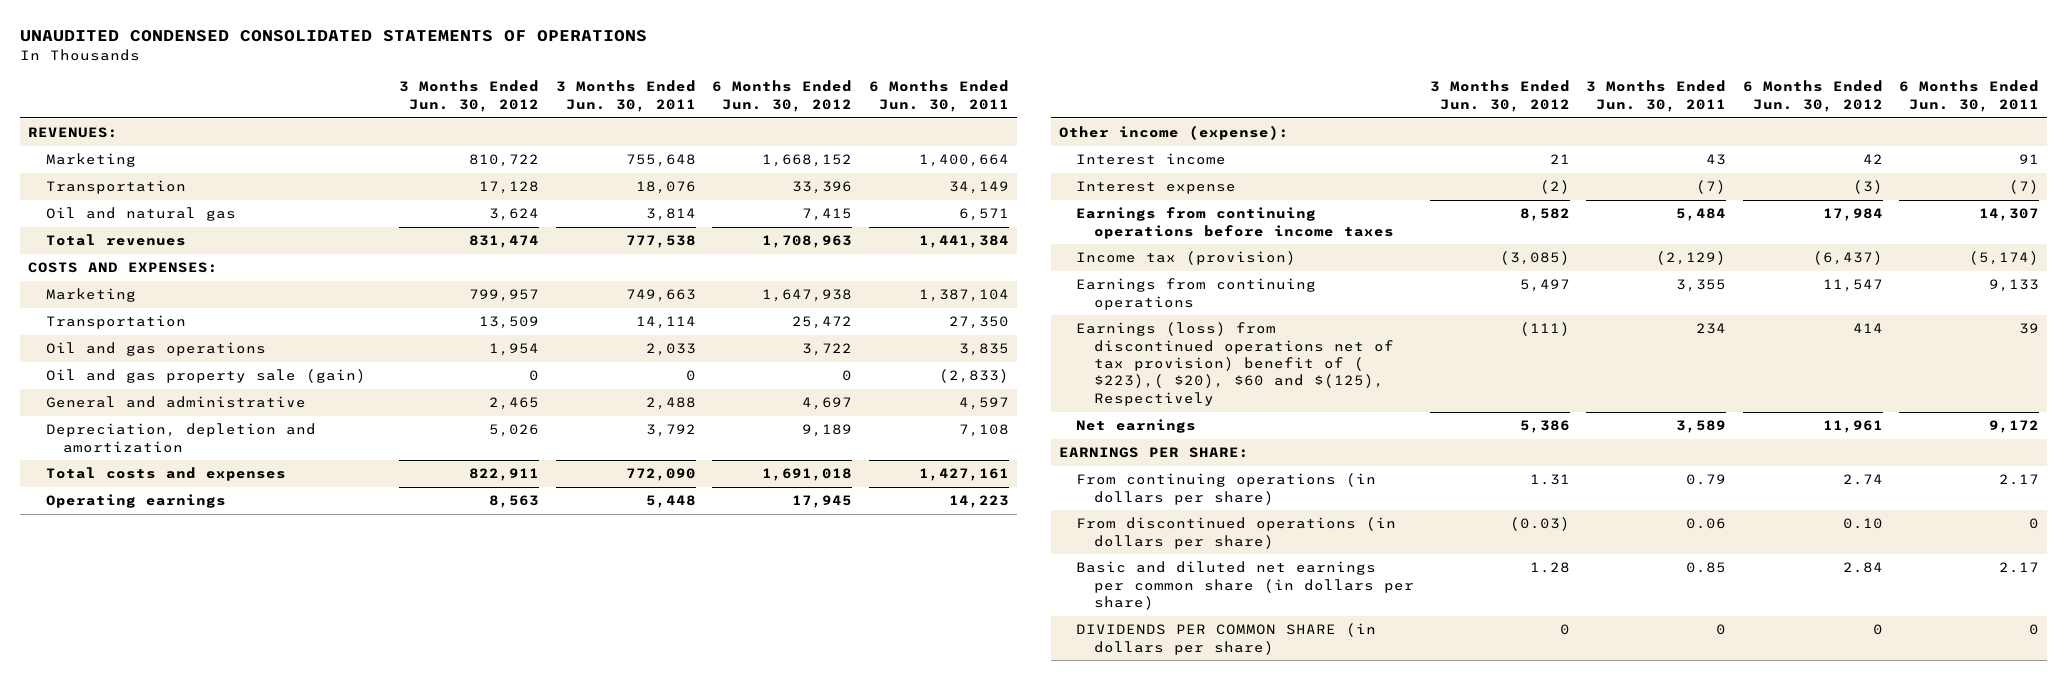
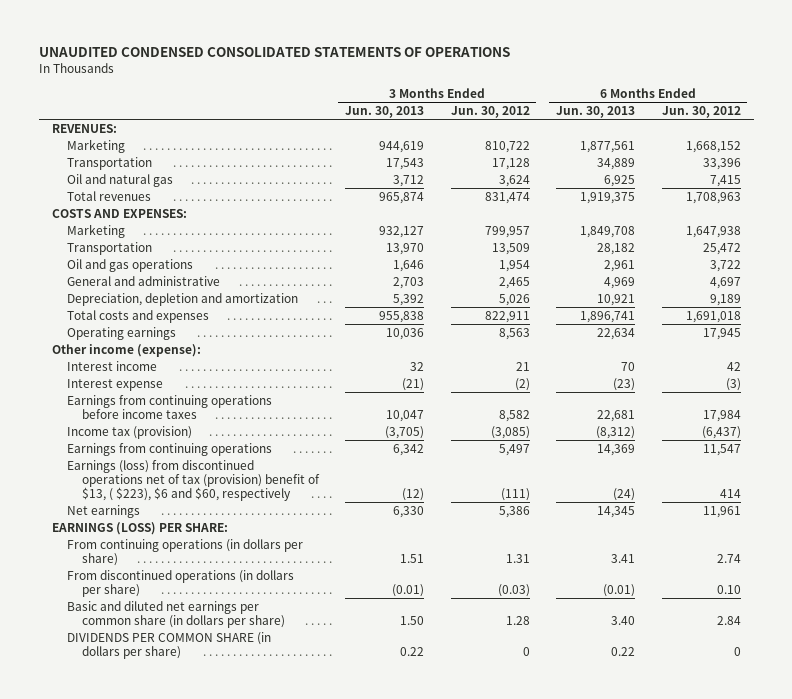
[555,80,696,112] 3 Months Ended Jun. 30, 2011 -> none
[868,80,1009,112] 6 Months Ended Jun. 30, 2011 -> none
none -> [345,106,425,119] Jun. 30, 2013
none -> [556,106,636,119] Jun. 30, 2013
[45,369,366,384] Oil and gas property sale (gain) -> none
[1076,322,1394,406] Earnings (loss) from discontinued operations net of tax provision) benefit of ( $223),( $20), $60 and $(125), Respectively -> [66,459,320,502] Earnings (loss) from discontinued operations net of tax (provision) benefit of $13, ( $223), $6 and $60, respectively
[1058,447,1249,459] EARNINGS PER SHARE: -> [51,521,228,535] EARNINGS (LOSS) PER SHARE:

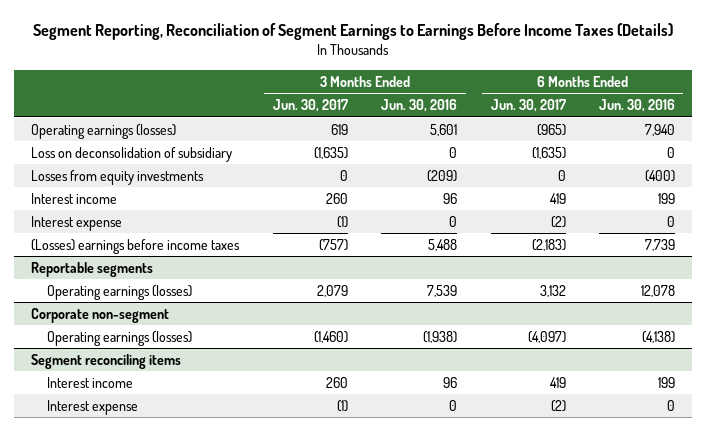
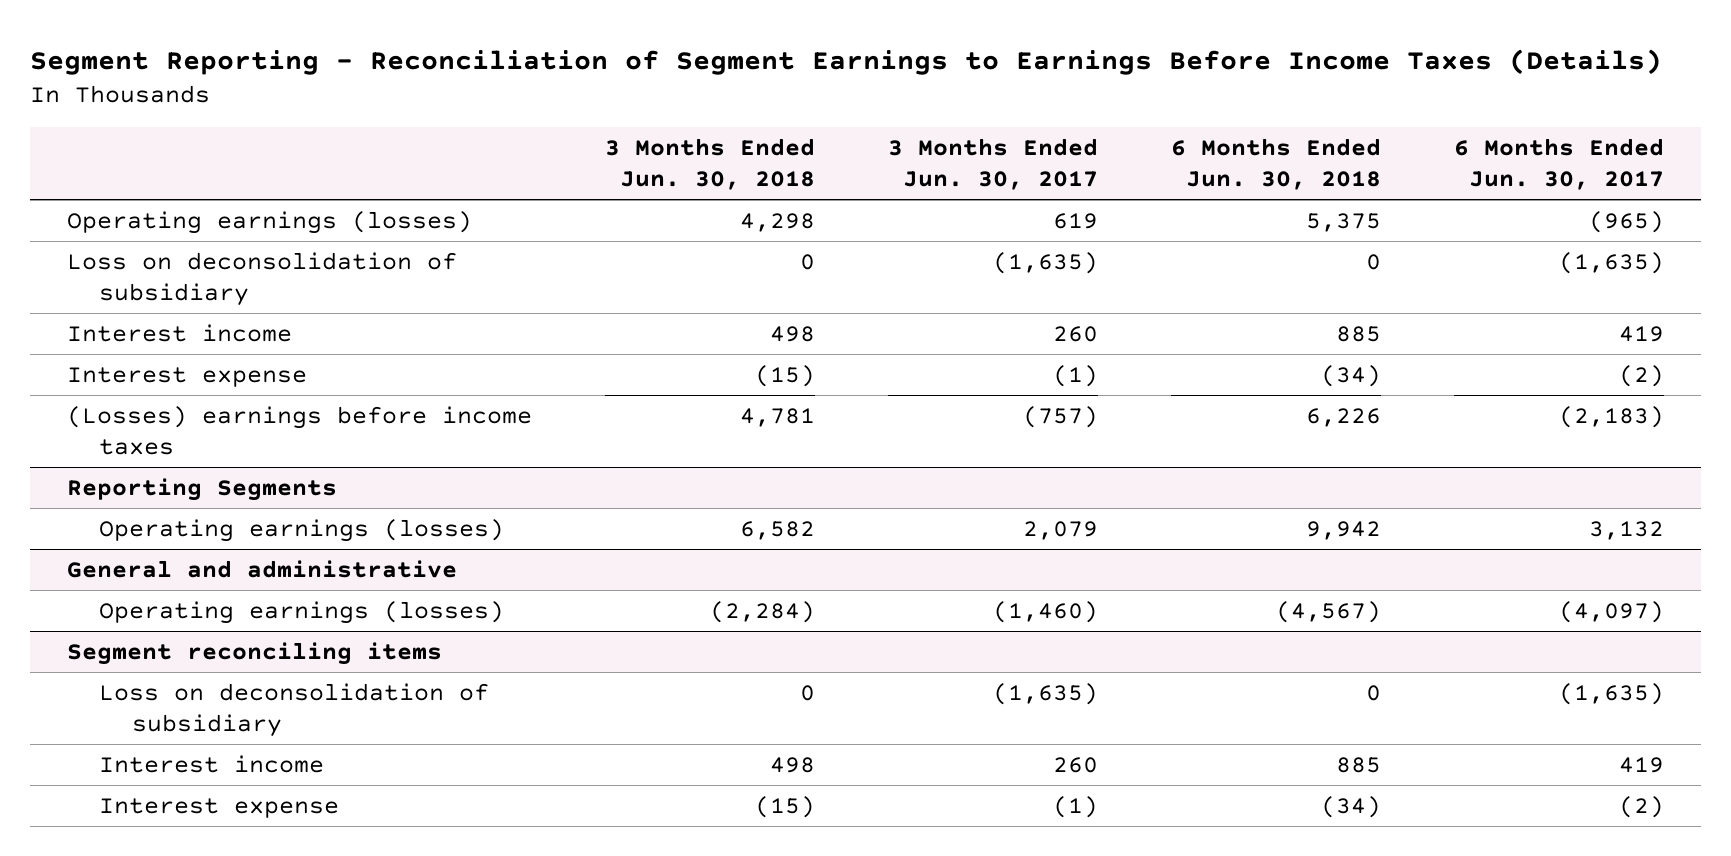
[33,23,674,41] Segment Reporting, Reconciliation of Segment Earnings to Earnings Before Income Taxes (Details) -> [30,48,1663,75] Segment Reporting - Reconciliation of Segment Earnings to Earnings Before Income Taxes (Details)
[381,98,458,112] Jun. 30, 2016 -> none
[599,98,676,112] Jun. 30, 2016 -> none
none -> [604,138,815,190] 3 Months Ended Jun. 30, 2018
none -> [1171,138,1382,190] 6 Months Ended Jun. 30, 2018
[31,169,205,185] Losses from equity investments -> none
[31,261,154,277] Reportable segments -> [66,477,337,501] Reporting Segments
[31,307,170,323] Corporate non-segment -> [66,559,457,578] General and administrative
none -> [99,682,490,737] Loss on deconsolidation of subsidiary

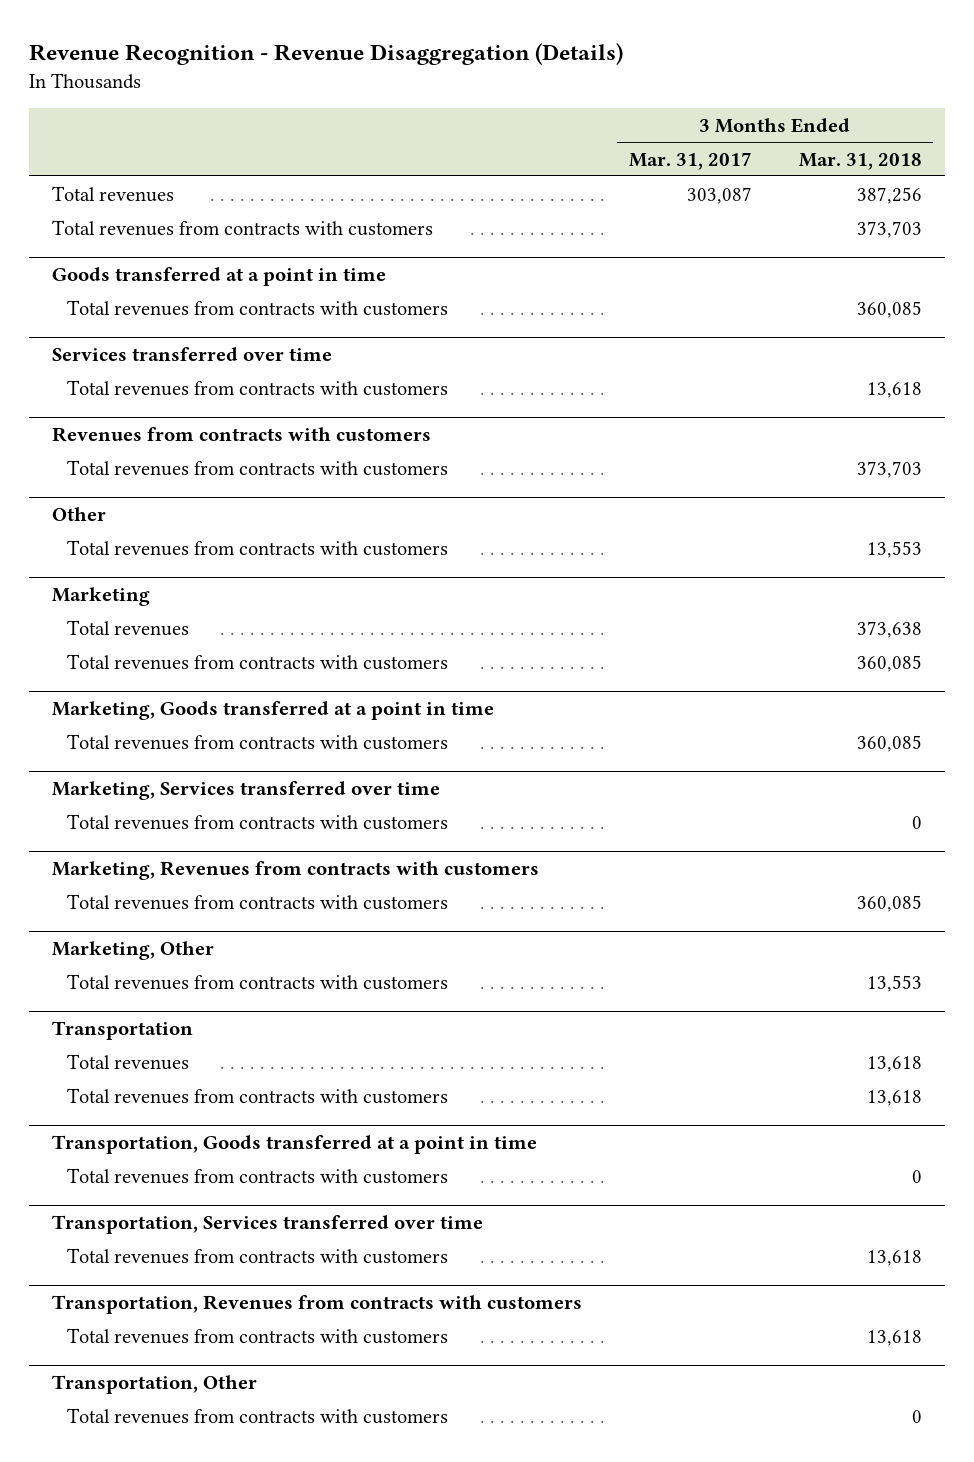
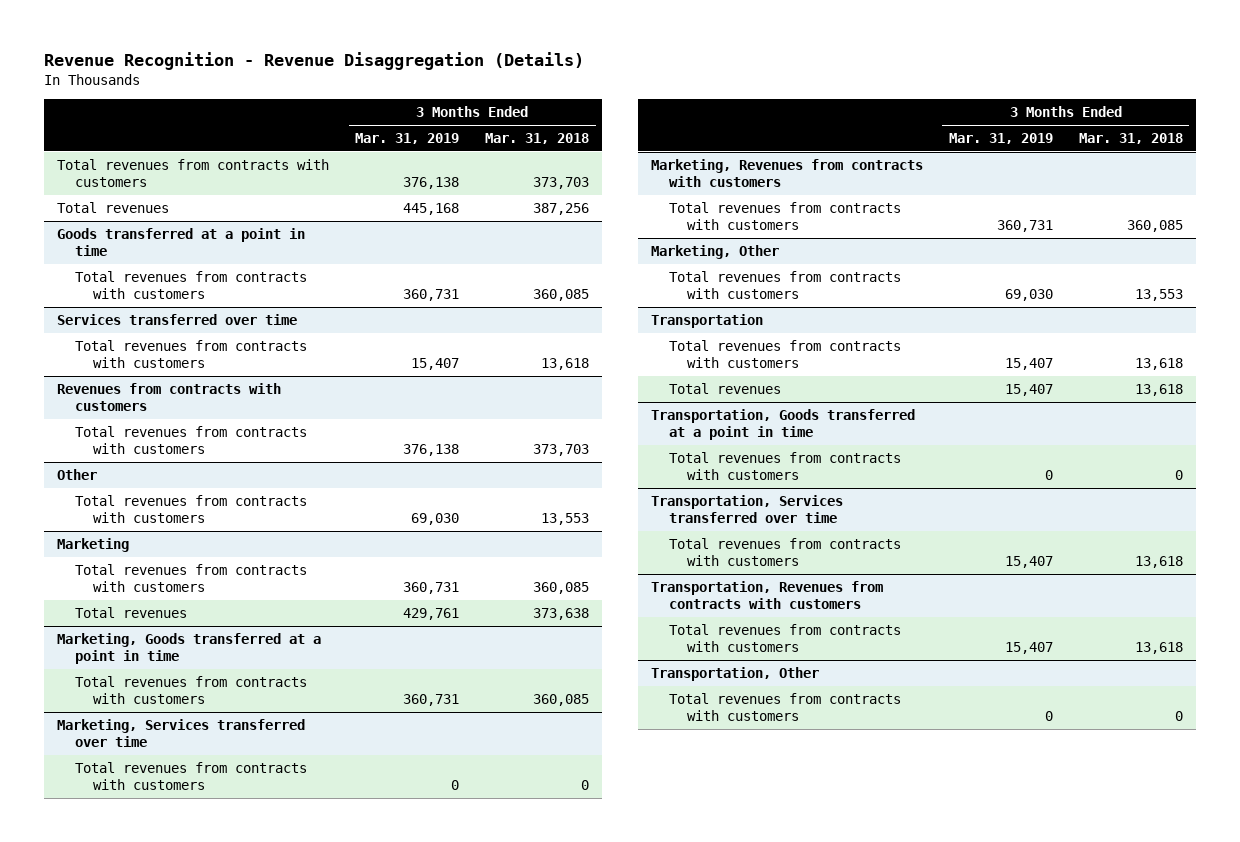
[628,151,752,170] Mar. 31, 2017 -> none
none -> [355,133,460,145] Mar. 31, 2019
[52,185,175,202] Total revenues -> [57,201,170,213] Total revenues
[67,619,190,636] Total revenues -> [75,606,188,618] Total revenues
[67,1053,190,1070] Total revenues -> [668,382,781,394] Total revenues

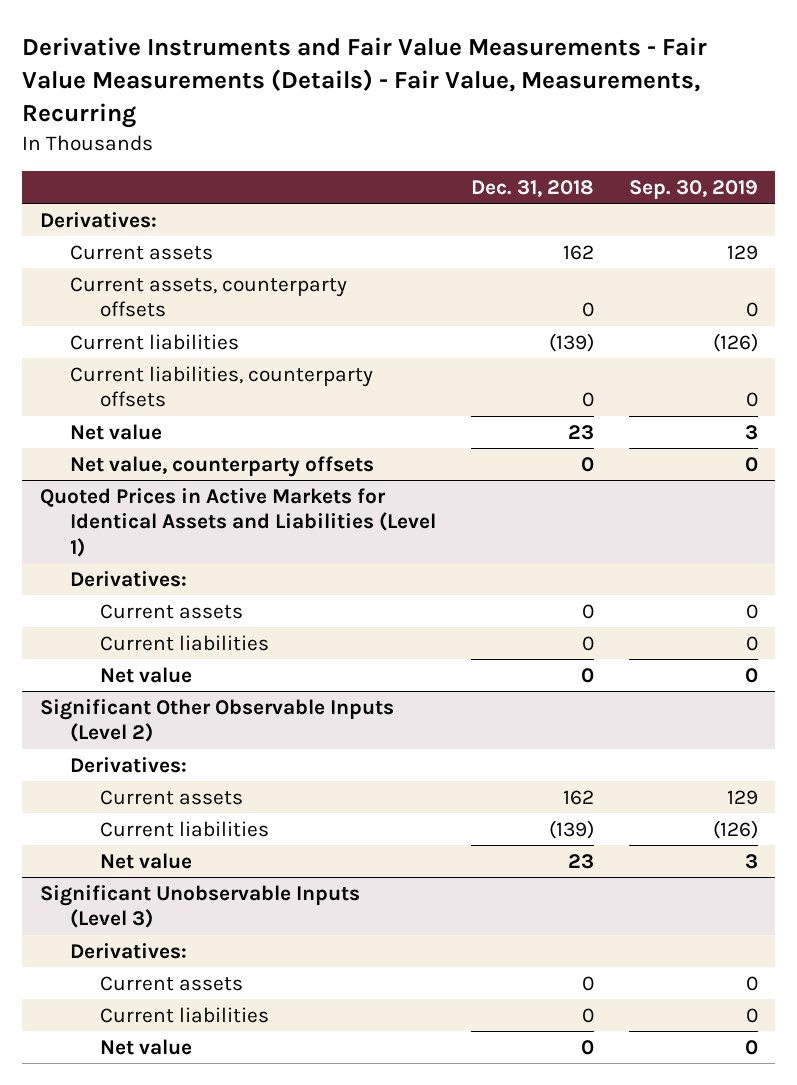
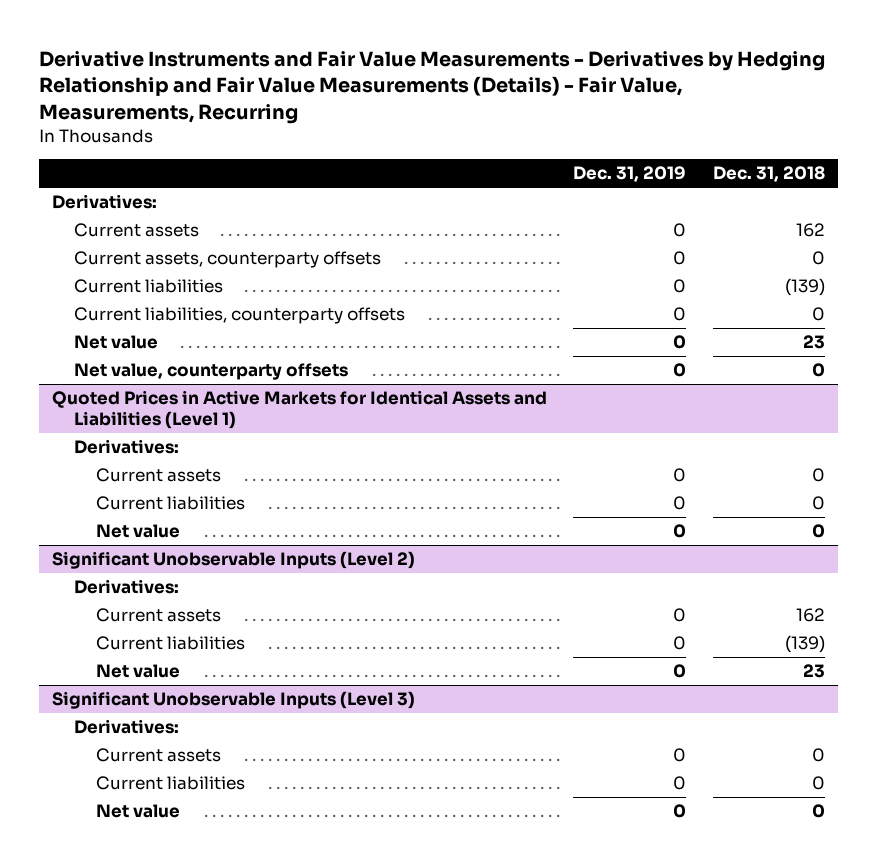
[22,37,708,128] Derivative Instruments and Fair Value Measurements - Fair Value Measurements (Details) - Fair Value, Measurements, Recurring -> [39,50,826,124] Derivative Instruments and Fair Value Measurements - Derivatives by Hedging Relationship and Fair Value Measurements (Details) - Fair Value, Measurements, Recurring
[628,179,758,199] Sep. 30, 2019 -> none
none -> [573,166,687,183] Dec. 31, 2019
[39,698,394,743] Significant Other Observable Inputs (Level 2) -> [52,551,416,570] Significant Unobservable Inputs (Level 2)

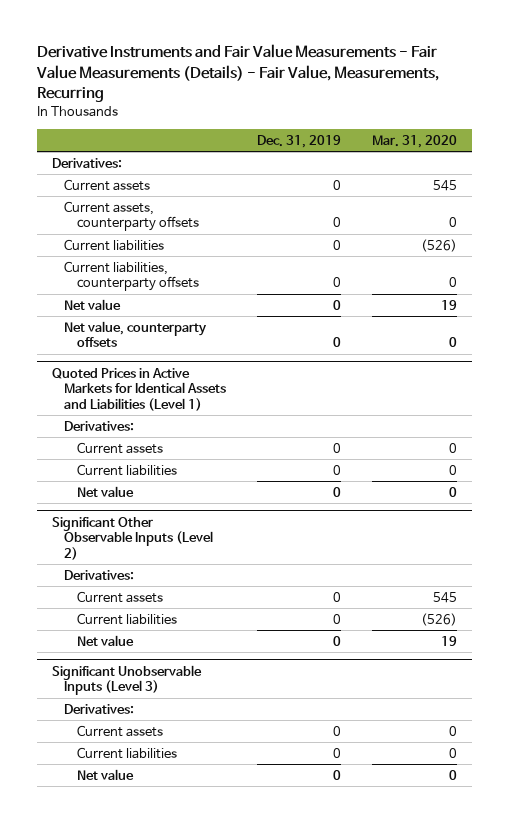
[39,50,826,124] Derivative Instruments and Fair Value Measurements - Derivatives by Hedging Relationship and Fair Value Measurements (Details) - Fair Value, Measurements, Recurring -> [35,44,439,103] Derivative Instruments and Fair Value Measurements - Fair Value Measurements (Details) - Fair Value, Measurements, Recurring
[712,166,825,183] Dec. 31, 2018 -> none
none -> [371,134,457,148] Mar. 31, 2020
[52,551,416,570] Significant Unobservable Inputs (Level 2) -> [51,516,214,560] Significant Other Observable Inputs (Level 2)

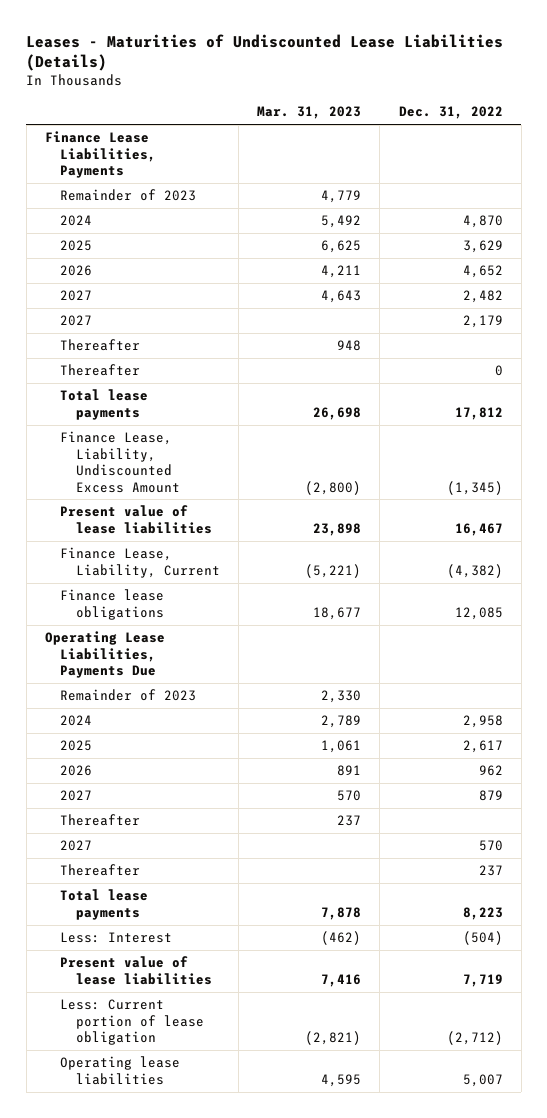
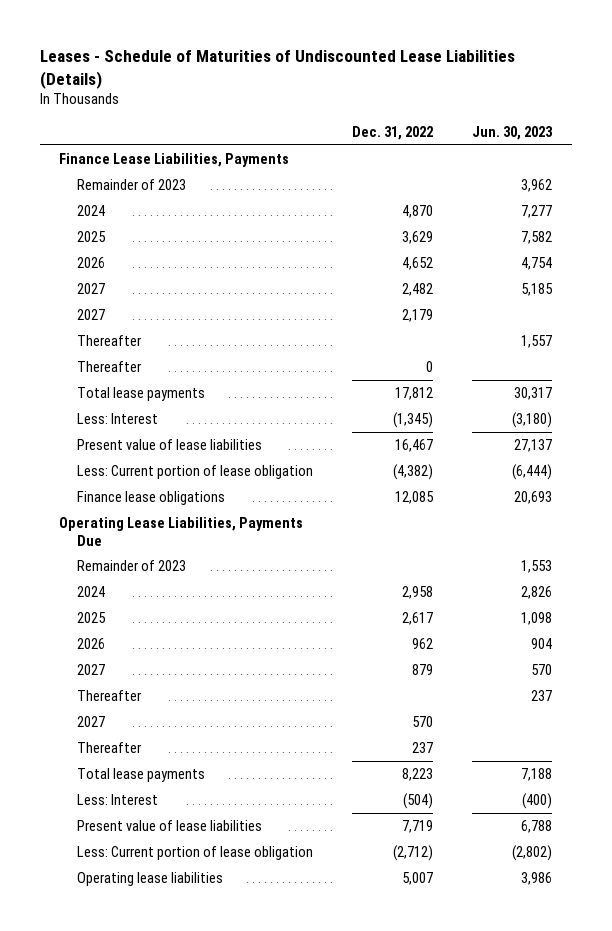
[26,33,504,72] Leases - Maturities of Undiscounted Lease Liabilities (Details) -> [39,50,515,89] Leases - Schedule of Maturities of Undiscounted Lease Liabilities (Details)
[257,106,362,120] Mar. 31, 2023 -> none
none -> [472,125,554,140] Jun. 30, 2023
[60,431,180,493] Finance Lease, Liability, Undiscounted Excess Amount -> [77,412,159,424] Less: Interest
[60,547,220,578] Finance Lease, Liability, Current -> [77,464,314,479] Less: Current portion of lease obligation

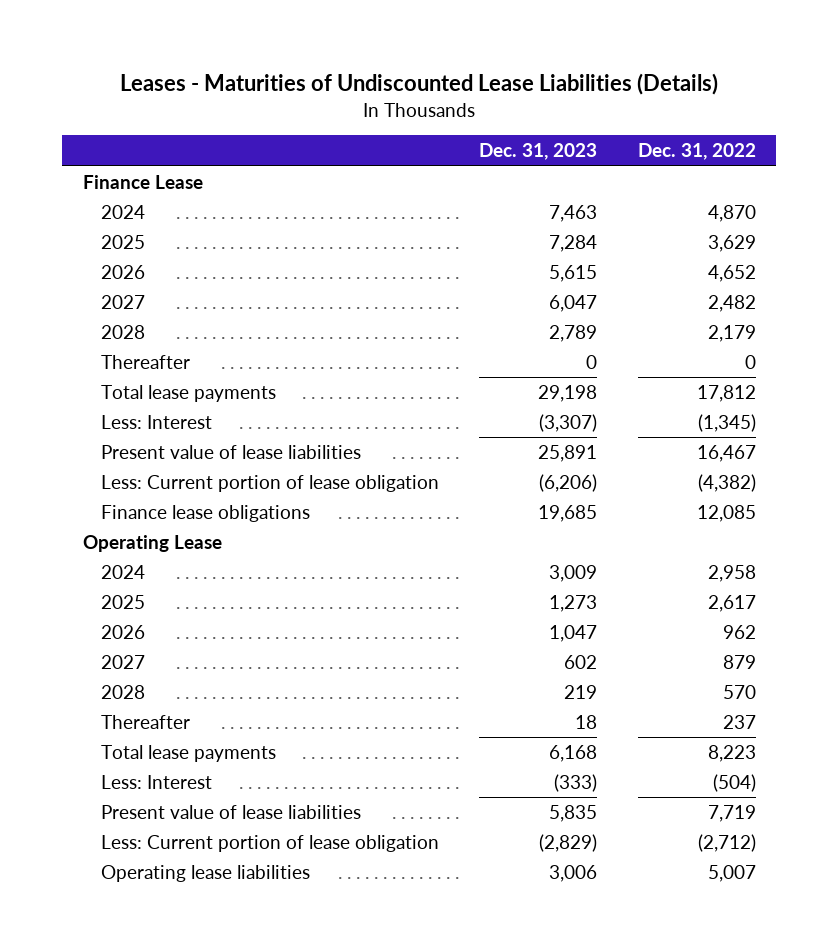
[39,50,515,89] Leases - Schedule of Maturities of Undiscounted Lease Liabilities (Details) -> [120,73,719,96] Leases - Maturities of Undiscounted Lease Liabilities (Details)
[472,125,554,140] Jun. 30, 2023 -> none
none -> [479,143,598,161] Dec. 31, 2023
[77,178,187,190] Remainder of 2023 -> none
[59,152,290,167] Finance Lease Liabilities, Payments -> [82,174,203,189] Finance Lease
[77,334,142,346] Thereafter -> none
[77,308,106,320] 2027 -> [100,324,145,339] 2028
[77,559,187,571] Remainder of 2023 -> none
[59,516,304,546] Operating Lease Liabilities, Payments Due -> [82,534,222,552] Operating Lease
[77,689,142,701] Thereafter -> none
[77,715,106,727] 2027 -> [100,684,145,699] 2028

